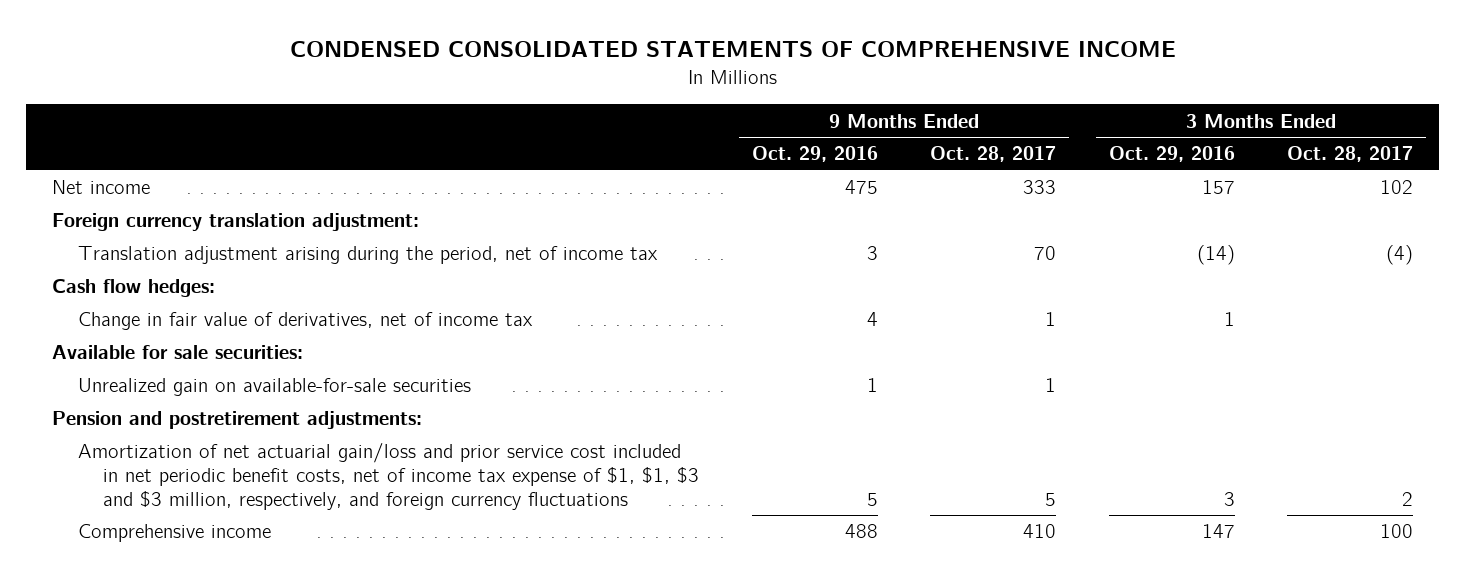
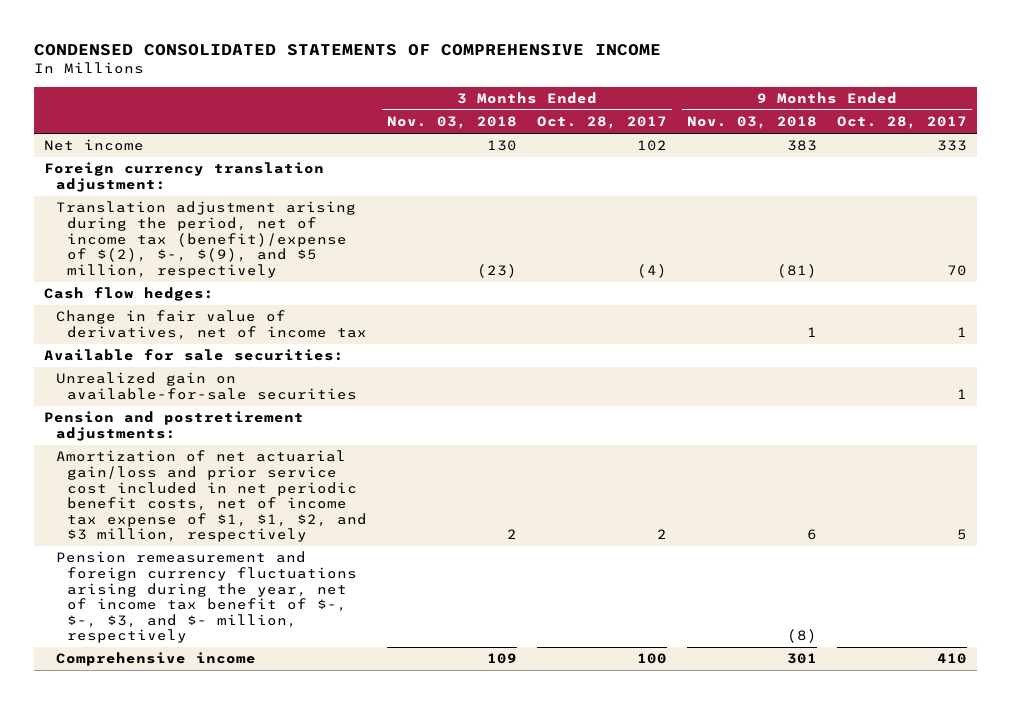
[751,146,878,163] Oct. 29, 2016 -> none
[1108,146,1235,163] Oct. 29, 2016 -> none
none -> [387,116,518,130] Nov. 03, 2018
none -> [686,116,817,130] Nov. 03, 2018
[77,246,658,265] Translation adjustment arising during the period, net of income tax -> [55,201,356,278] Translation adjustment arising during the period, net of income tax (benefit)/expense of $(2), $-, $(9), and $5 million, respectively
[77,443,700,511] Amortization of net actuarial gain/loss and prior service cost included in net periodic benefit costs, net of income tax expense of $1, $1, $3 and $3 million, respectively, and foreign currency fluctuations -> [55,450,368,543] Amortization of net actuarial gain/loss and prior service cost included in net periodic benefit costs, net of income tax expense of $1, $1, $2, and $3 million, respectively
none -> [55,551,358,644] Pension remeasurement and foreign currency fluctuations arising during the year, net of income tax benefit of $-, $-, $3, and $- million, respectively

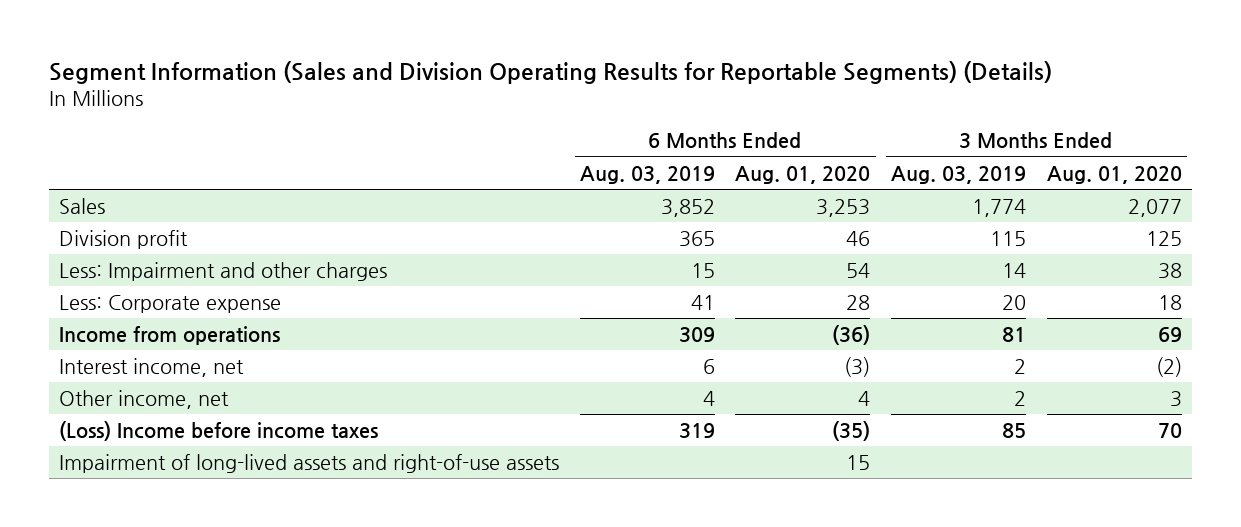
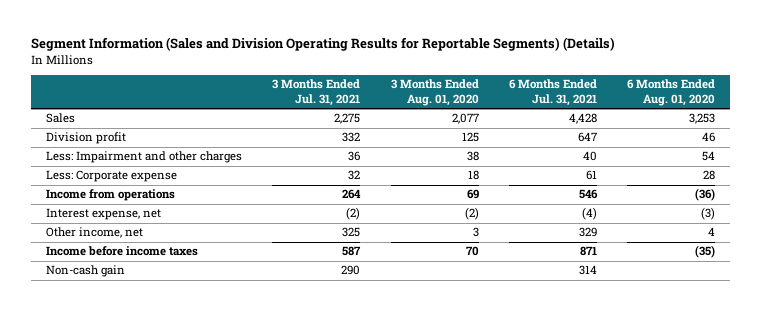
[579,165,715,184] Aug. 03, 2019 -> none
[891,165,1027,184] Aug. 03, 2019 -> none
none -> [272,79,361,107] 3 Months Ended Jul. 31, 2021
none -> [508,79,597,107] 6 Months Ended Jul. 31, 2021
[59,357,245,377] Interest income, net -> [45,208,161,221] Interest expense, net
[59,453,560,473] Impairment of long-lived assets and right-of-use assets -> none
[59,420,379,441] (Loss) Income before income taxes -> [45,246,198,257] Income before income taxes
none -> [45,265,125,278] Non-cash gain

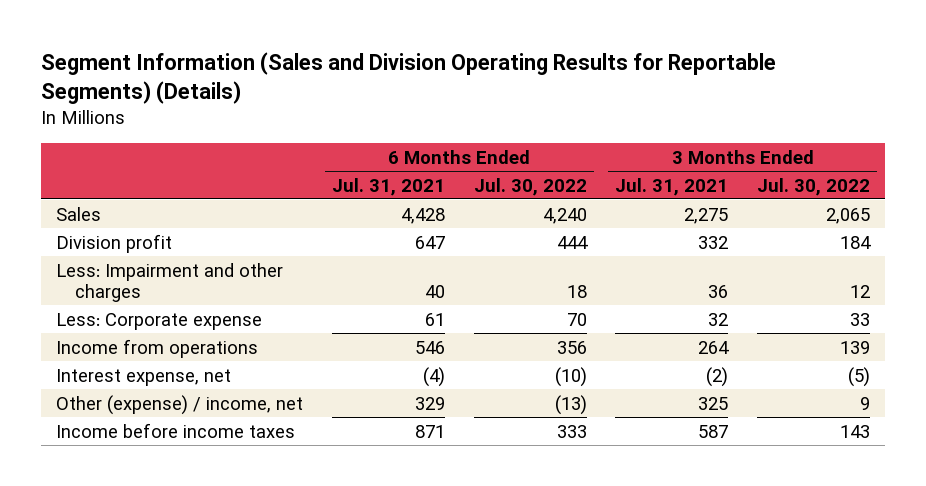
[390,79,479,107] 3 Months Ended Aug. 01, 2020 -> none
[627,79,716,107] 6 Months Ended Aug. 01, 2020 -> none
none -> [473,177,587,196] Jul. 30, 2022
none -> [757,177,871,196] Jul. 30, 2022
[45,227,143,239] Other income, net -> [55,394,303,415] Other (expense) / income, net
[45,265,125,278] Non-cash gain -> none

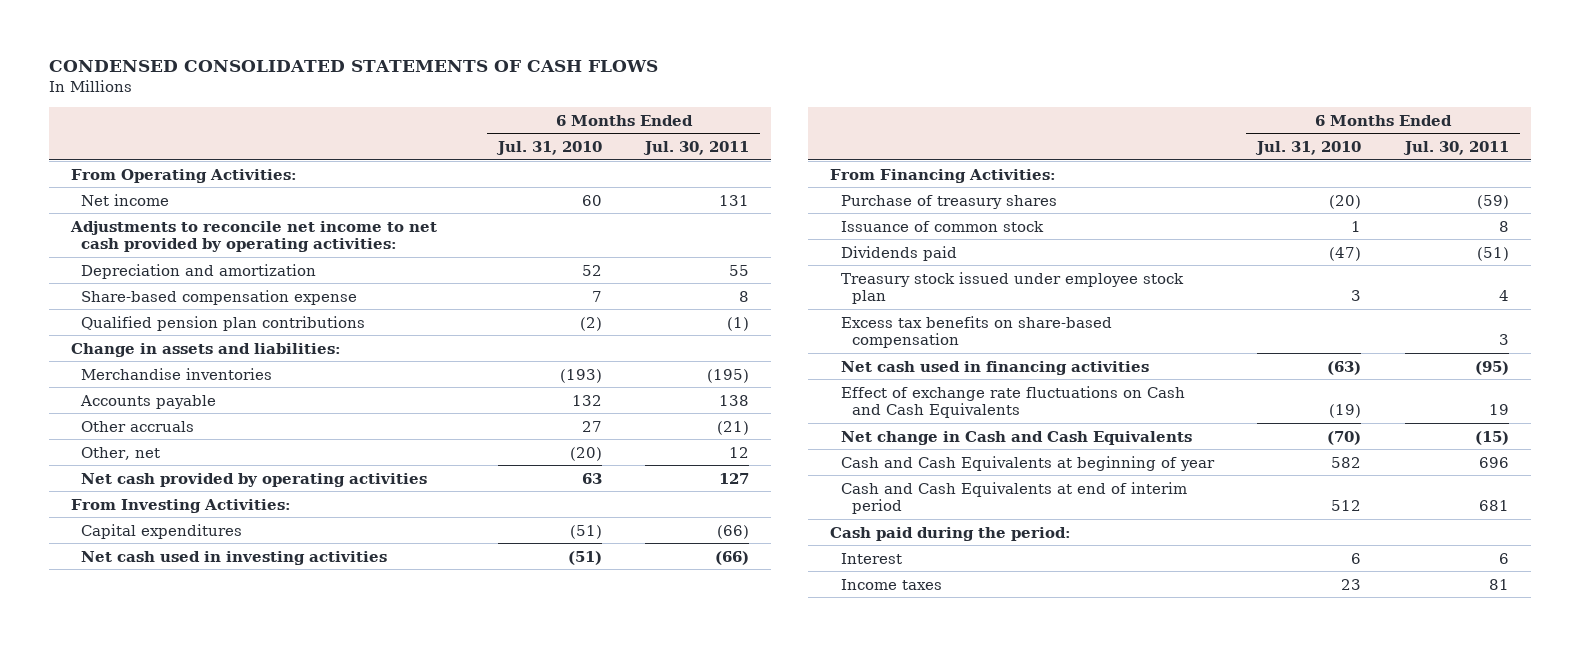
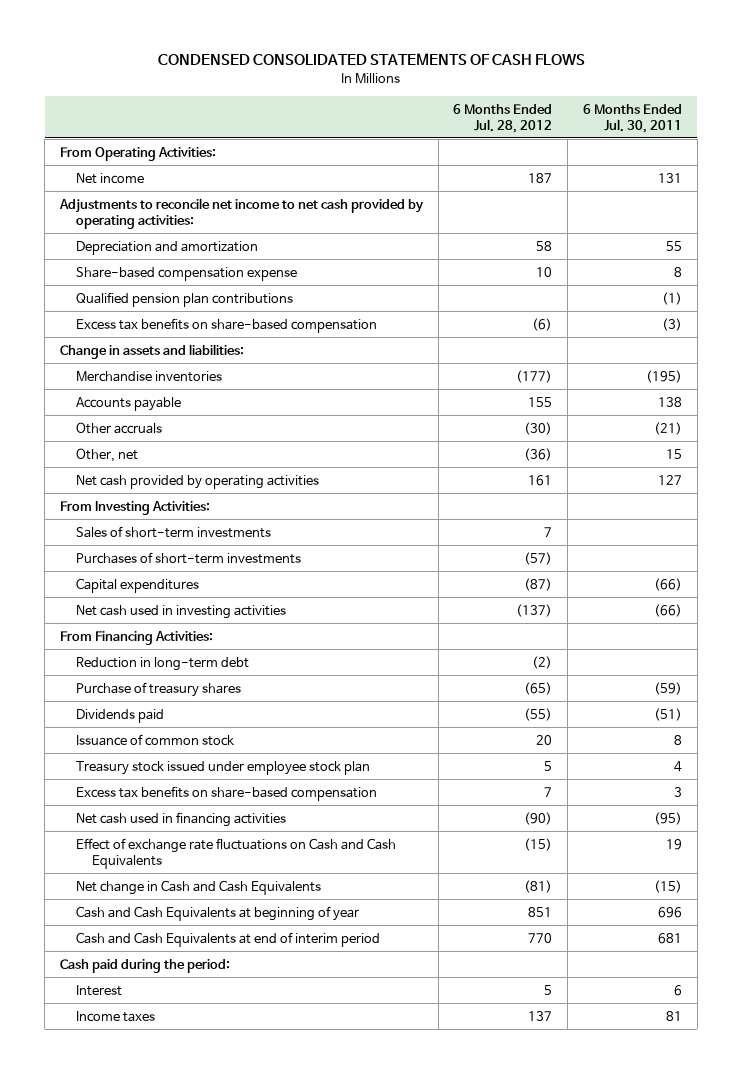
[495,140,602,155] Jul. 31, 2010 -> none
none -> [453,103,553,133] 6 Months Ended Jul. 28, 2012
none -> [75,317,377,333] Excess tax benefits on share-based compensation
[729,446,750,458] 12 -> [666,448,683,459] 15
none -> [75,525,271,538] Sales of short-term investments
none -> [75,551,301,564] Purchases of short-term investments
none -> [75,656,249,671] Reduction in long-term debt
[840,220,1044,232] Issuance of common stock -> [75,733,234,746] Issuance of common stock

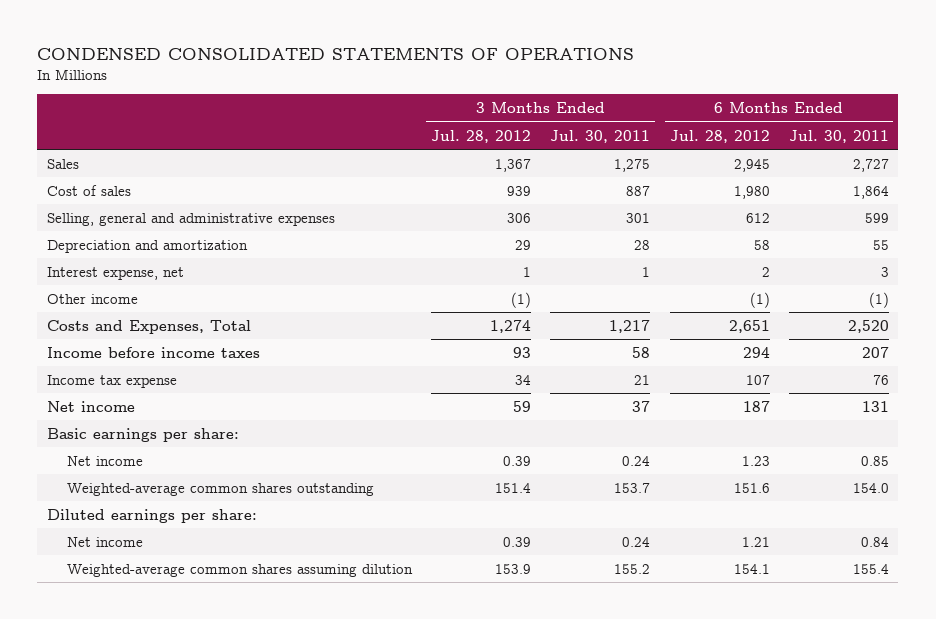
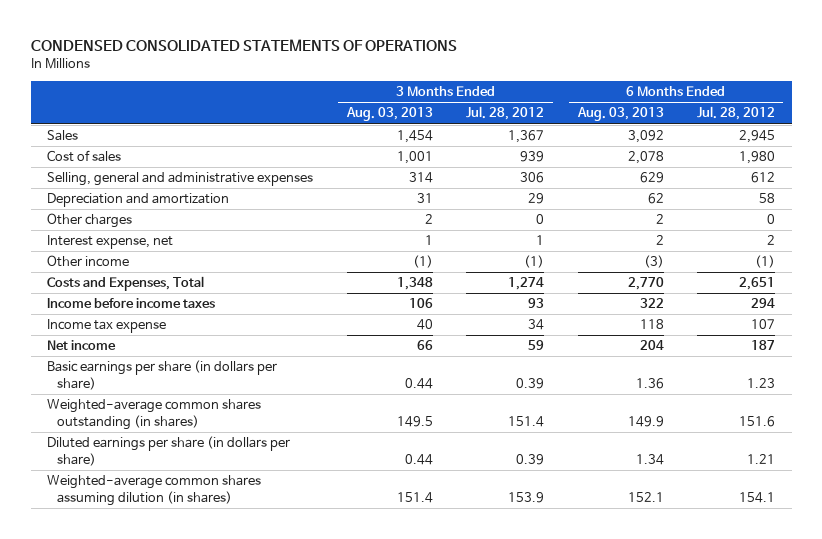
[550,129,651,143] Jul. 30, 2011 -> none
[788,129,889,143] Jul. 30, 2011 -> none
none -> [345,107,433,122] Aug. 03, 2013
none -> [576,107,664,122] Aug. 03, 2013
none -> [47,213,133,229] Other charges
[46,427,239,442] Basic earnings per share: -> none
[46,508,257,523] Diluted earnings per share: -> none
[67,455,144,466] Net income -> [47,360,278,390] Basic earnings per share (in dollars per share)
[67,482,375,496] Weighted-average common shares outstanding -> [47,399,262,430] Weighted-average common shares outstanding (in shares)
[67,536,144,547] Net income -> [47,436,291,466] Diluted earnings per share (in dollars per share)
[67,563,414,577] Weighted-average common shares assuming dilution -> [47,475,262,506] Weighted-average common shares assuming dilution (in shares)

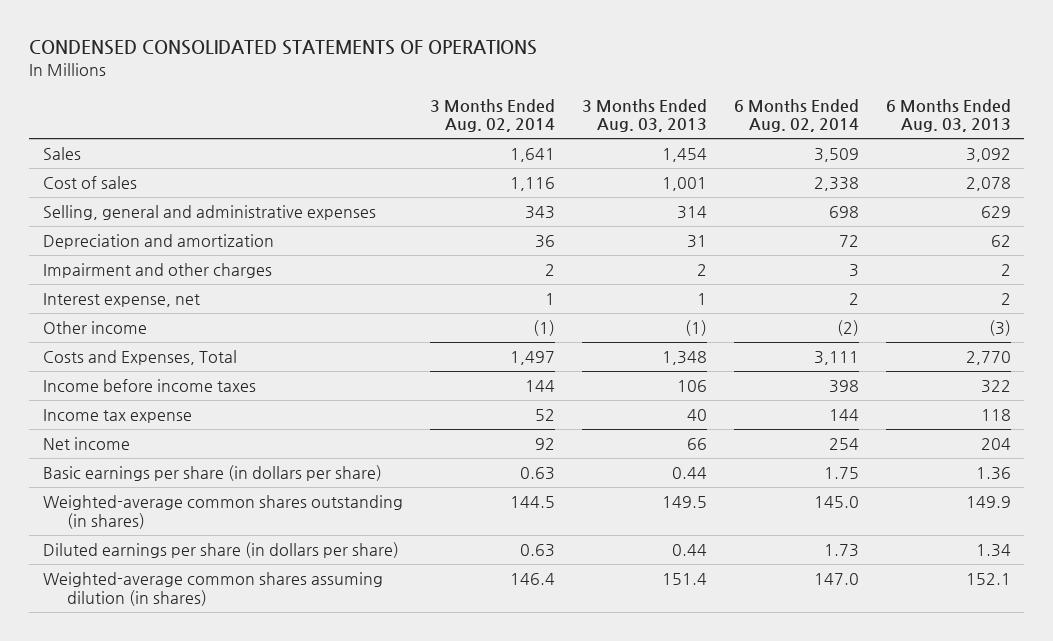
[466,106,545,121] Jul. 28, 2012 -> none
[697,106,776,121] Jul. 28, 2012 -> none
none -> [429,98,555,133] 3 Months Ended Aug. 02, 2014
none -> [733,98,859,133] 6 Months Ended Aug. 02, 2014
[47,213,133,229] Other charges -> [42,263,272,279] Impairment and other charges

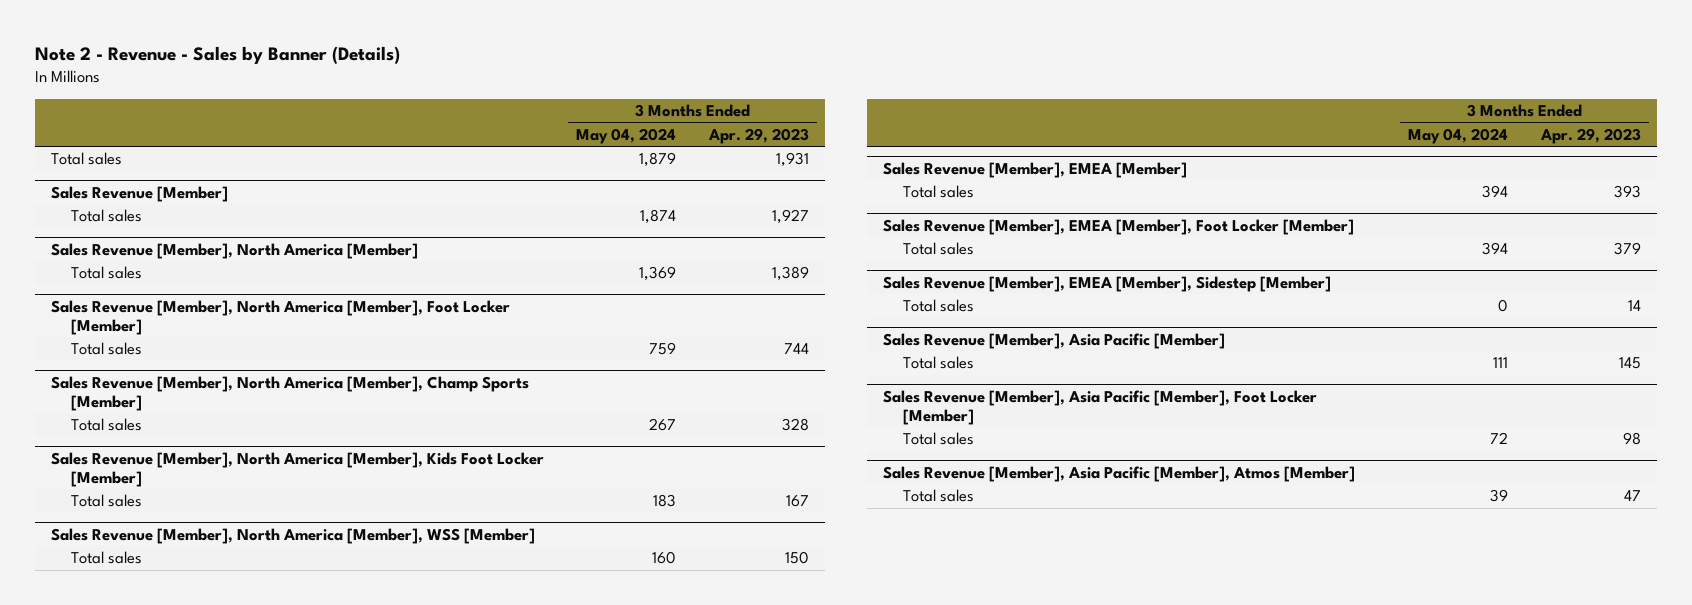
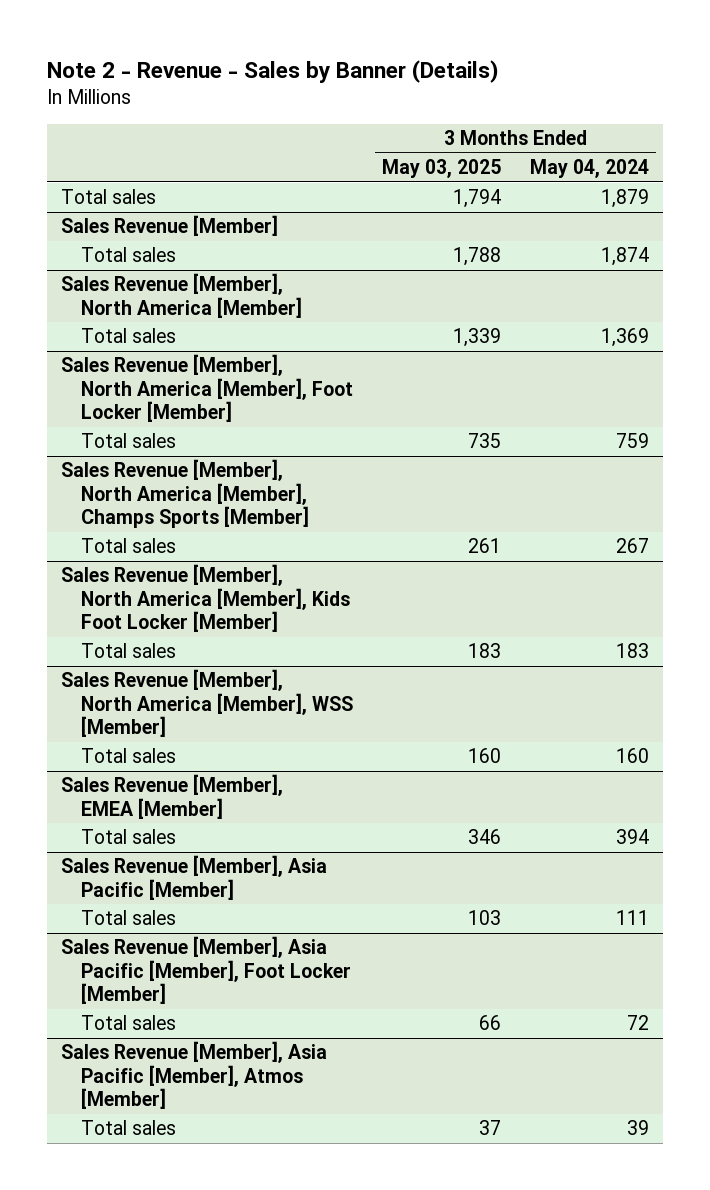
[708,127,810,144] Apr. 29, 2023 -> none
none -> [382,159,502,179] May 03, 2025
[50,375,529,411] Sales Revenue [Member], North America [Member], Champ Sports [Member] -> [61,459,310,529] Sales Revenue [Member], North America [Member], Champs Sports [Member]
[882,218,1354,235] Sales Revenue [Member], EMEA [Member], Foot Locker [Member] -> none
[903,242,975,256] Total sales -> none
[882,275,1331,292] Sales Revenue [Member], EMEA [Member], Sidestep [Member] -> none
[903,299,975,313] Total sales -> none

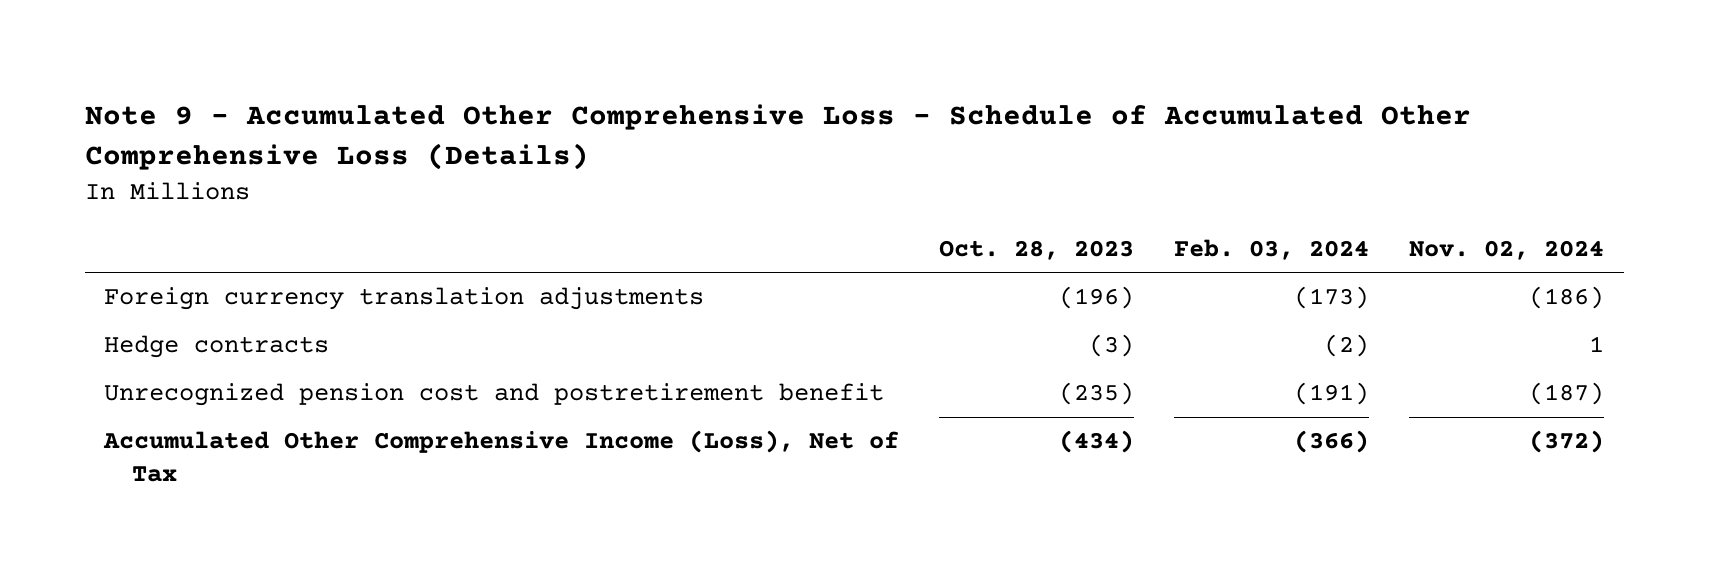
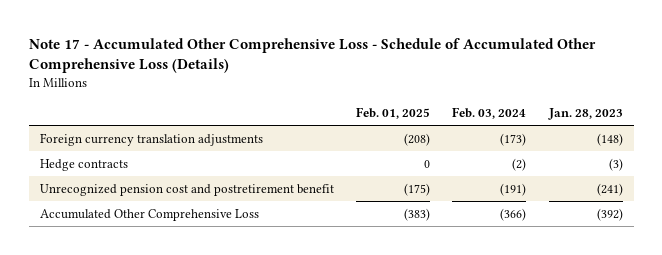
[84,104,1471,171] Note 9 - Accumulated Other Comprehensive Loss - Schedule of Accumulated Other Comprehensive Loss (Details) -> [28,37,596,74] Note 17 - Accumulated Other Comprehensive Loss - Schedule of Accumulated Other Comprehensive Loss (Details)
[939,239,1135,260] Oct. 28, 2023 -> none
[1409,239,1605,260] Nov. 02, 2024 -> none
none -> [356,106,431,119] Feb. 01, 2025
none -> [547,107,623,120] Jan. 28, 2023
[103,430,900,483] Accumulated Other Comprehensive Income (Loss), Net of Tax -> [39,208,259,221] Accumulated Other Comprehensive Loss

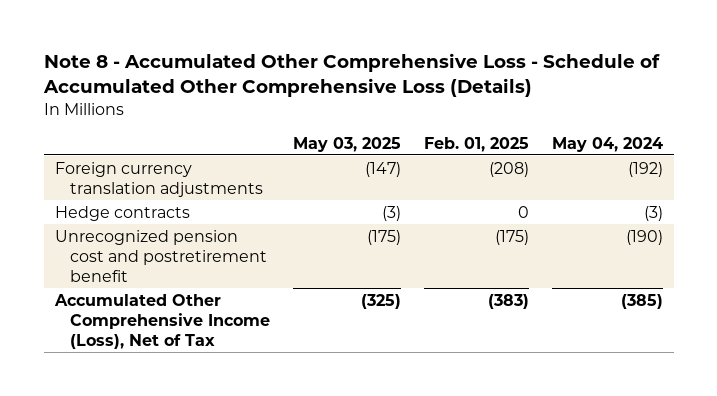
[28,37,596,74] Note 17 - Accumulated Other Comprehensive Loss - Schedule of Accumulated Other Comprehensive Loss (Details) -> [42,53,660,98] Note 8 - Accumulated Other Comprehensive Loss - Schedule of Accumulated Other Comprehensive Loss (Details)
[452,106,527,119] Feb. 03, 2024 -> none
[547,107,623,120] Jan. 28, 2023 -> none
none -> [292,136,401,152] May 03, 2025
none -> [551,136,663,152] May 04, 2024
[39,208,259,221] Accumulated Other Comprehensive Loss -> [53,293,271,349] Accumulated Other Comprehensive Income (Loss), Net of Tax

